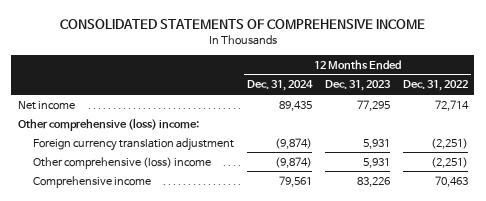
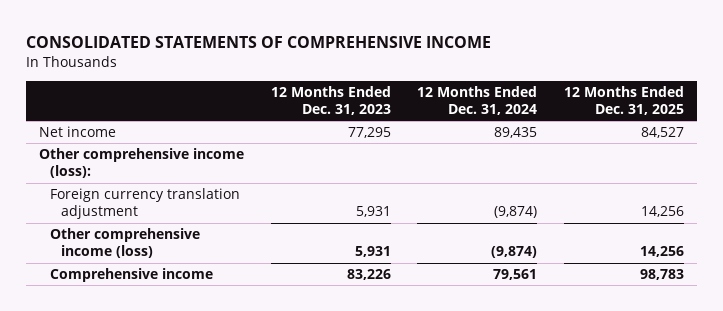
[403,80,469,92] Dec. 31, 2022 -> none
none -> [563,85,684,115] 12 Months Ended Dec. 31, 2025
[17,117,199,131] Other comprehensive (loss) income: -> [39,148,245,179] Other comprehensive income (loss):
[33,156,212,169] Other comprehensive (loss) income -> [49,228,200,259] Other comprehensive income (loss)

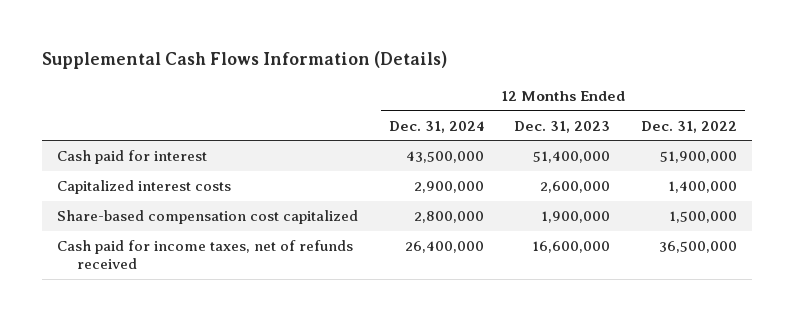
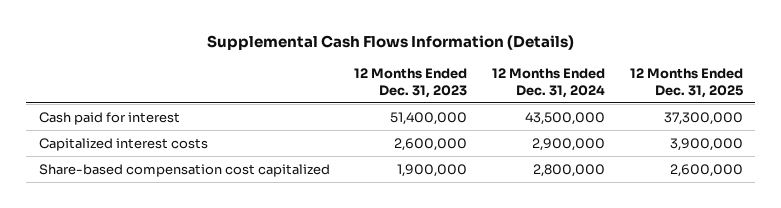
[640,120,737,133] Dec. 31, 2022 -> none
none -> [629,67,743,98] 12 Months Ended Dec. 31, 2025
[57,240,354,270] Cash paid for income taxes, net of refunds received -> none

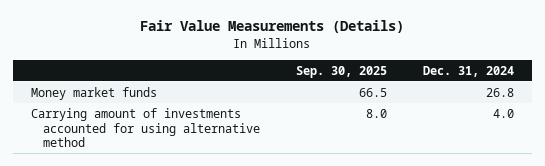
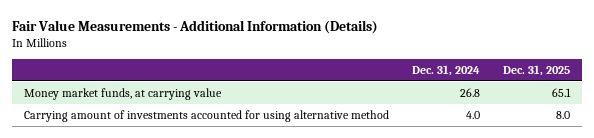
[140,20,405,34] Fair Value Measurements (Details) -> [12,19,379,34] Fair Value Measurements - Additional Information (Details)
[295,65,387,78] Sep. 30, 2025 -> none
none -> [503,64,571,76] Dec. 31, 2025
[30,86,157,100] Money market funds -> [24,88,223,101] Money market funds, at carrying value

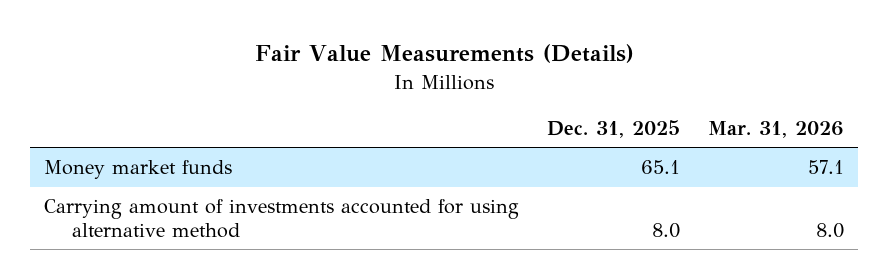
[12,19,379,34] Fair Value Measurements - Additional Information (Details) -> [255,44,635,64] Fair Value Measurements (Details)
[412,64,481,76] Dec. 31, 2024 -> none
none -> [708,121,845,139] Mar. 31, 2026
[24,88,223,101] Money market funds, at carrying value -> [44,160,233,180] Money market funds

